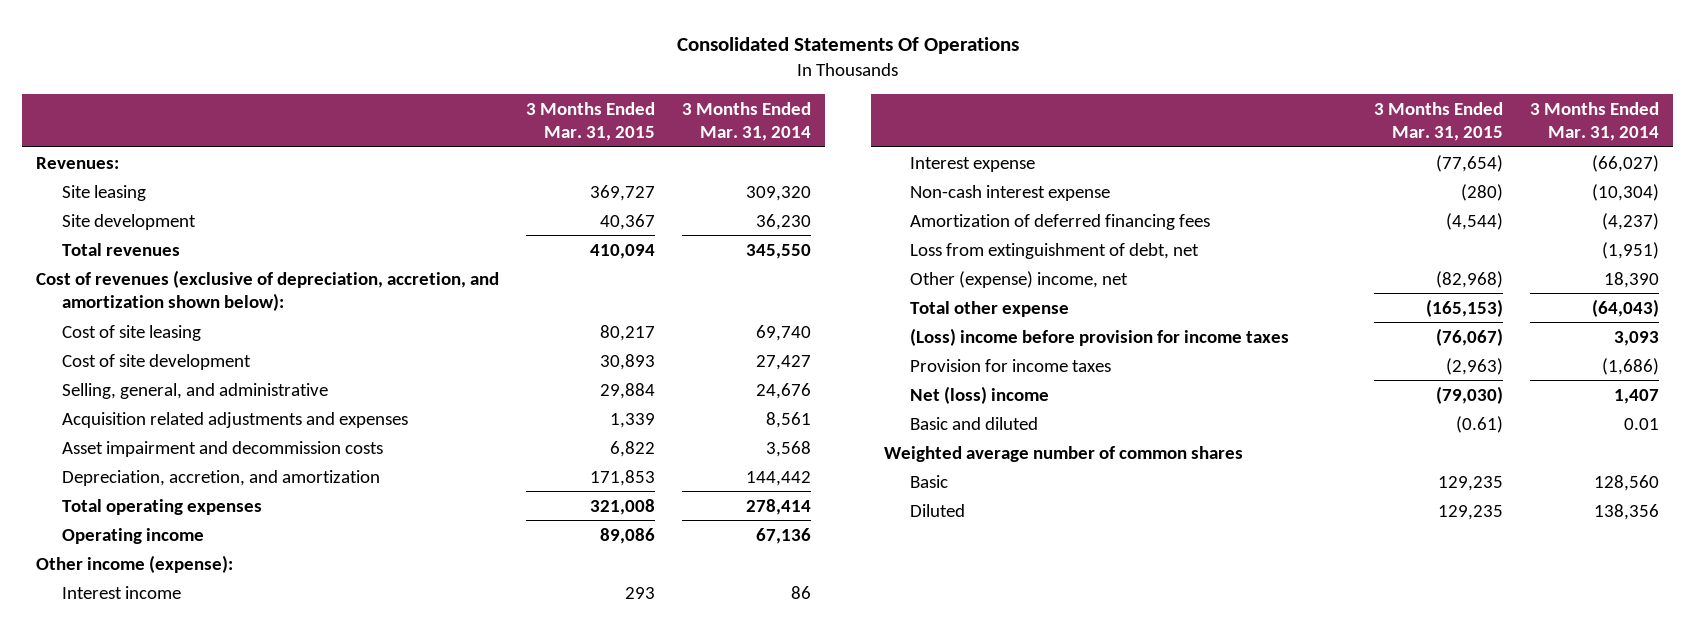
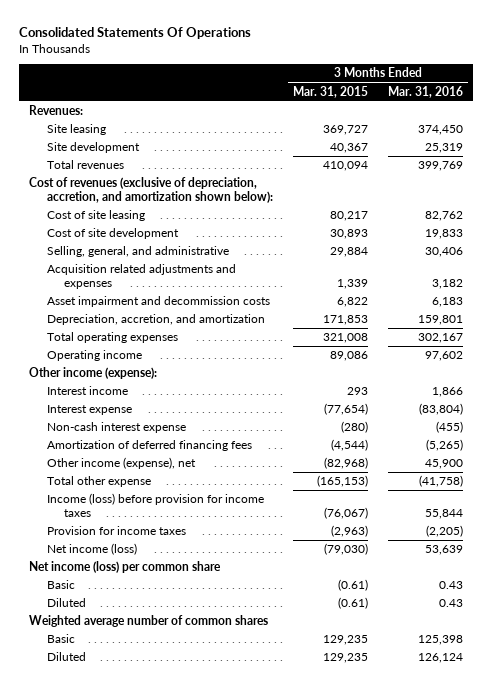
[682,101,812,142] 3 Months Ended Mar. 31, 2014 -> none
none -> [387,85,463,98] Mar. 31, 2016
[910,242,1200,259] Loss from extinguishment of debt, net -> none
[910,270,1129,288] Other (expense) income, net -> [46,457,196,470] Other income (expense), net
[910,327,1290,346] (Loss) income before provision for income taxes -> [46,493,264,517] Income (loss) before provision for income taxes
[910,416,1039,430] Basic and diluted -> none
[910,385,1050,404] Net (loss) income -> [46,543,137,556] Net income (loss)
none -> [29,561,222,574] Net income (loss) per common share
none -> [46,580,75,590] Basic
none -> [46,598,86,608] Diluted

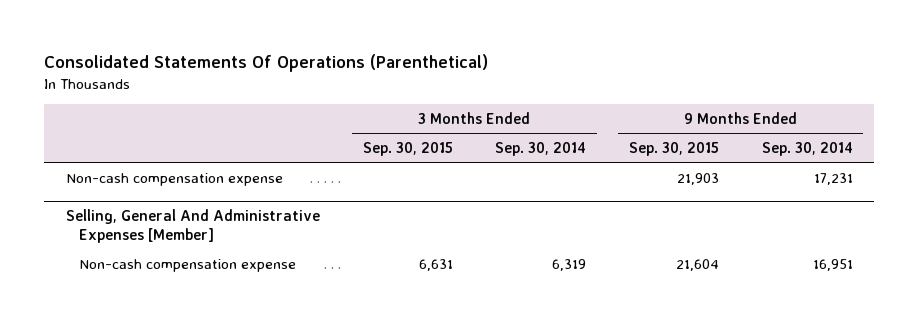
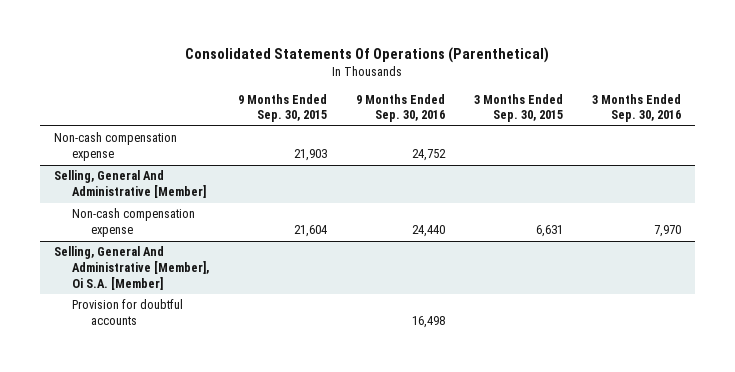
[495,141,587,156] Sep. 30, 2014 -> none
[761,141,853,156] Sep. 30, 2014 -> none
none -> [356,93,446,123] 9 Months Ended Sep. 30, 2016
none -> [591,93,681,123] 3 Months Ended Sep. 30, 2016
[65,209,320,243] Selling, General And Administrative Expenses [Member] -> [54,170,207,199] Selling, General And Administrative [Member]
none -> [54,246,210,290] Selling, General And Administrative [Member], Oi S.A. [Member]
none -> [72,299,184,326] Provision for doubtful accounts

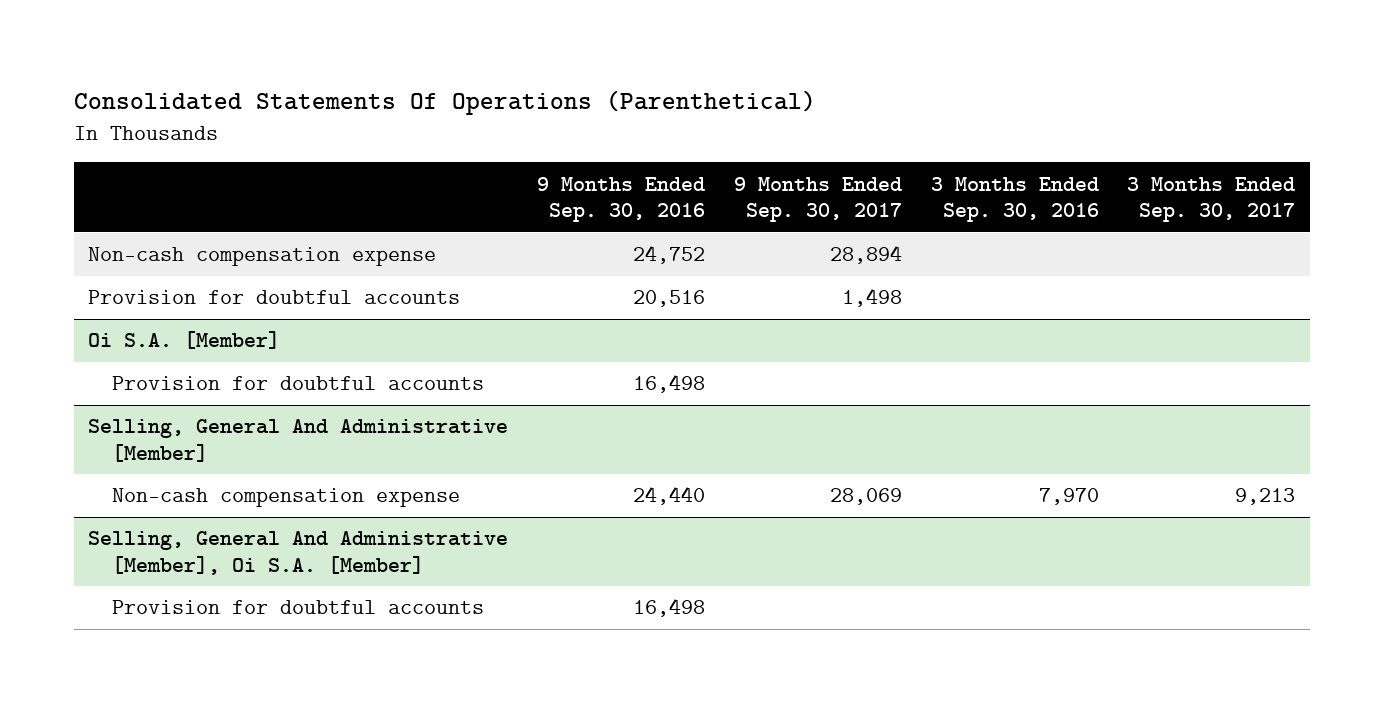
[238,93,328,123] 9 Months Ended Sep. 30, 2015 -> none
[473,93,563,123] 3 Months Ended Sep. 30, 2015 -> none
none -> [733,176,902,223] 9 Months Ended Sep. 30, 2017
none -> [1127,176,1296,223] 3 Months Ended Sep. 30, 2017
none -> [88,290,461,305] Provision for doubtful accounts
none -> [88,331,281,350] Oi S.A. [Member]
none -> [111,376,484,391] Provision for doubtful accounts

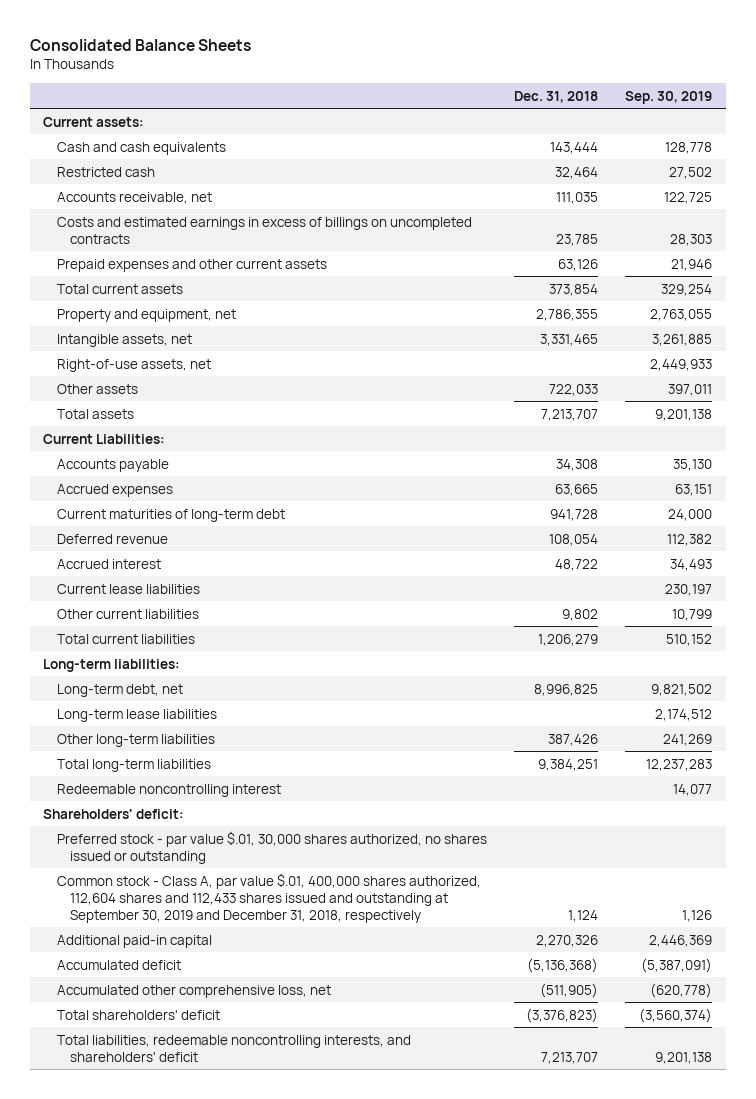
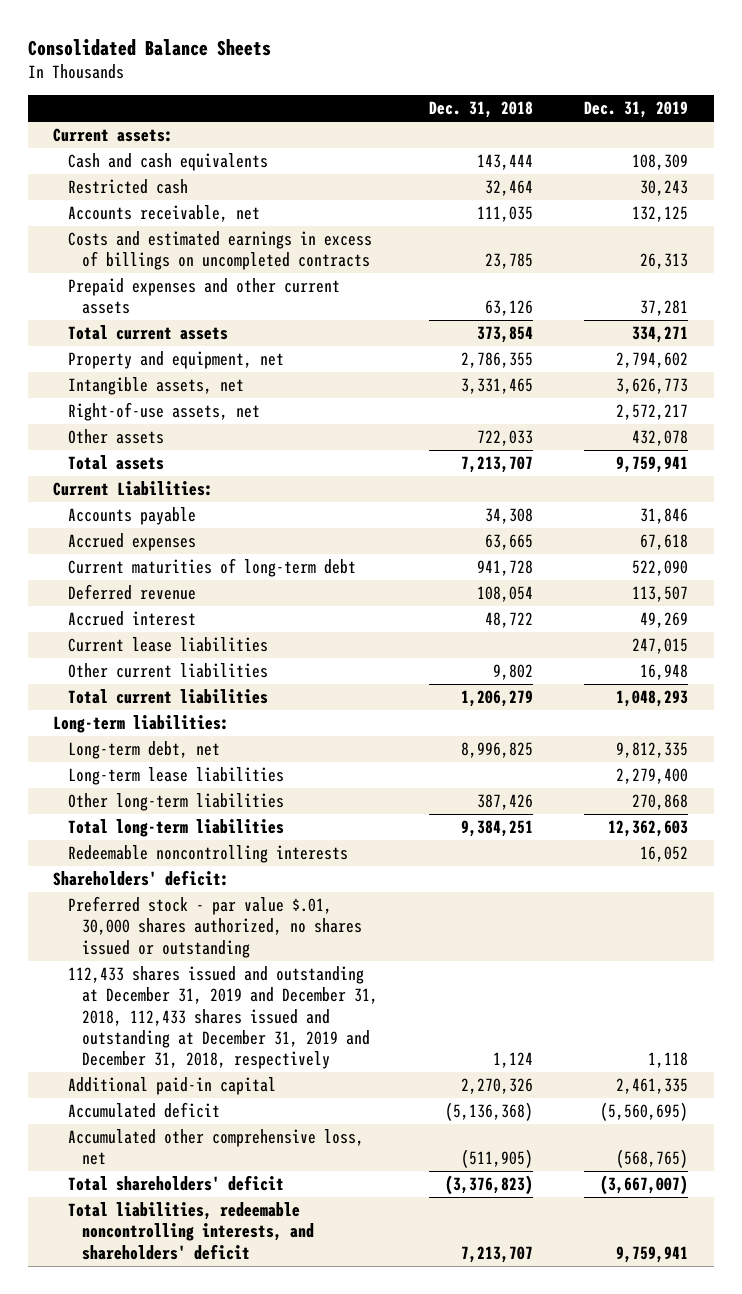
[625,90,713,104] Sep. 30, 2019 -> none
none -> [584,101,689,119] Dec. 31, 2019
[56,783,281,797] Redeemable noncontrolling interest -> [67,845,348,864] Redeemable noncontrolling interests
[56,872,481,923] Common stock - Class A, par value $.01, 400,000 shares authorized, 112,604 shares and 112,433 shares issued and outstanding at September 30, 2019 and December 31, 2018, respectively -> [67,966,379,1070] 112,433 shares issued and outstanding at December 31, 2019 and December 31, 2018, 112,433 shares issued and outstanding at December 31, 2019 and December 31, 2018, respectively

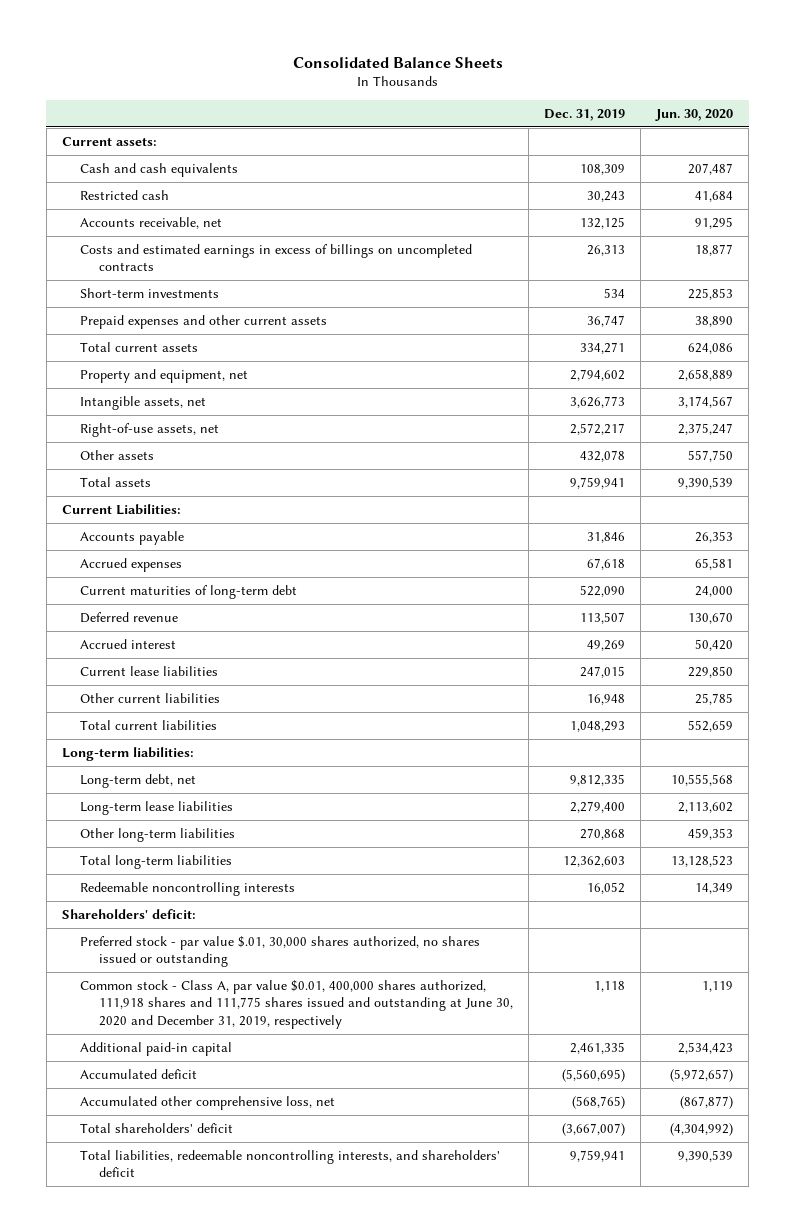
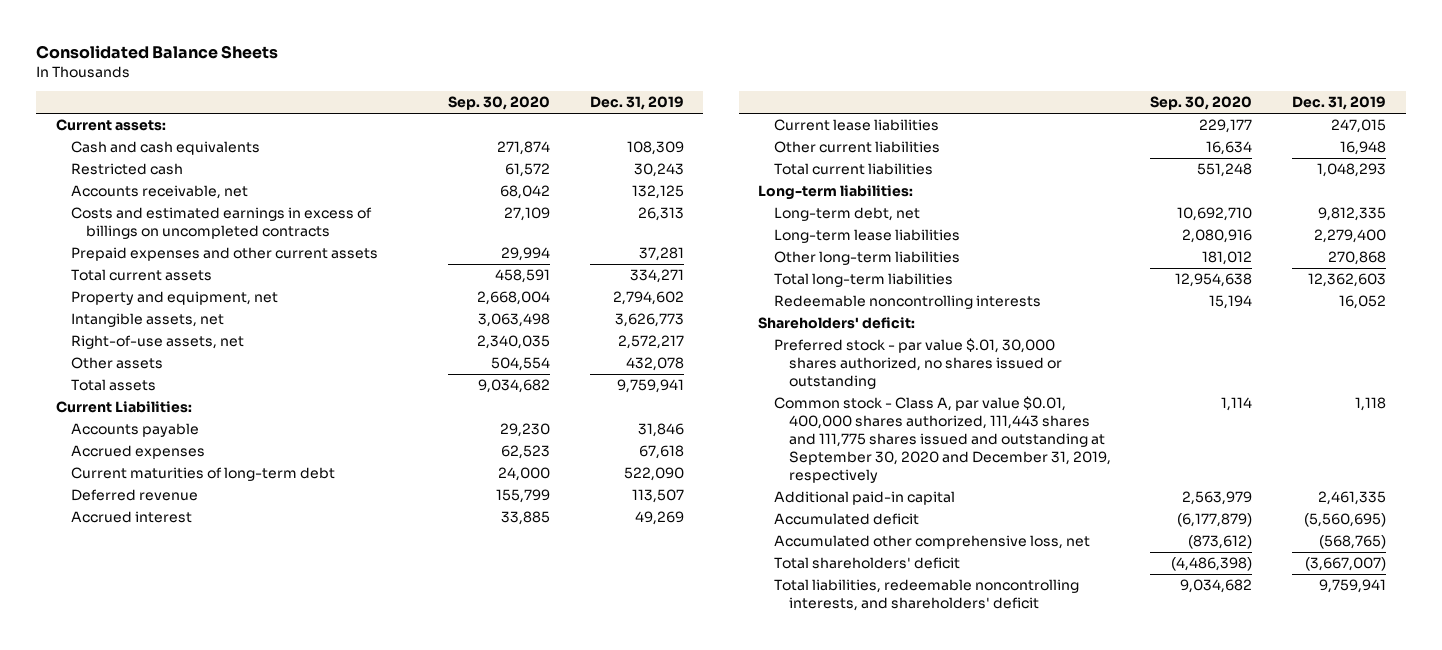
[655,108,734,121] Jun. 30, 2020 -> none
none -> [447,96,550,111] Sep. 30, 2020
[80,287,220,298] Short-term investments -> none
[586,314,625,327] 36,747 -> [638,246,684,261] 37,281
[80,979,513,1030] Common stock - Class A, par value $0.01, 400,000 shares authorized, 111,918 shares and 111,775 shares issued and outstanding at June 30, 2020 and December 31, 2019, respectively -> [773,395,1111,484] Common stock - Class A, par value $0.01, 400,000 shares authorized, 111,443 shares and 111,775 shares issued and outstanding at September 30, 2020 and December 31, 2019, respectively

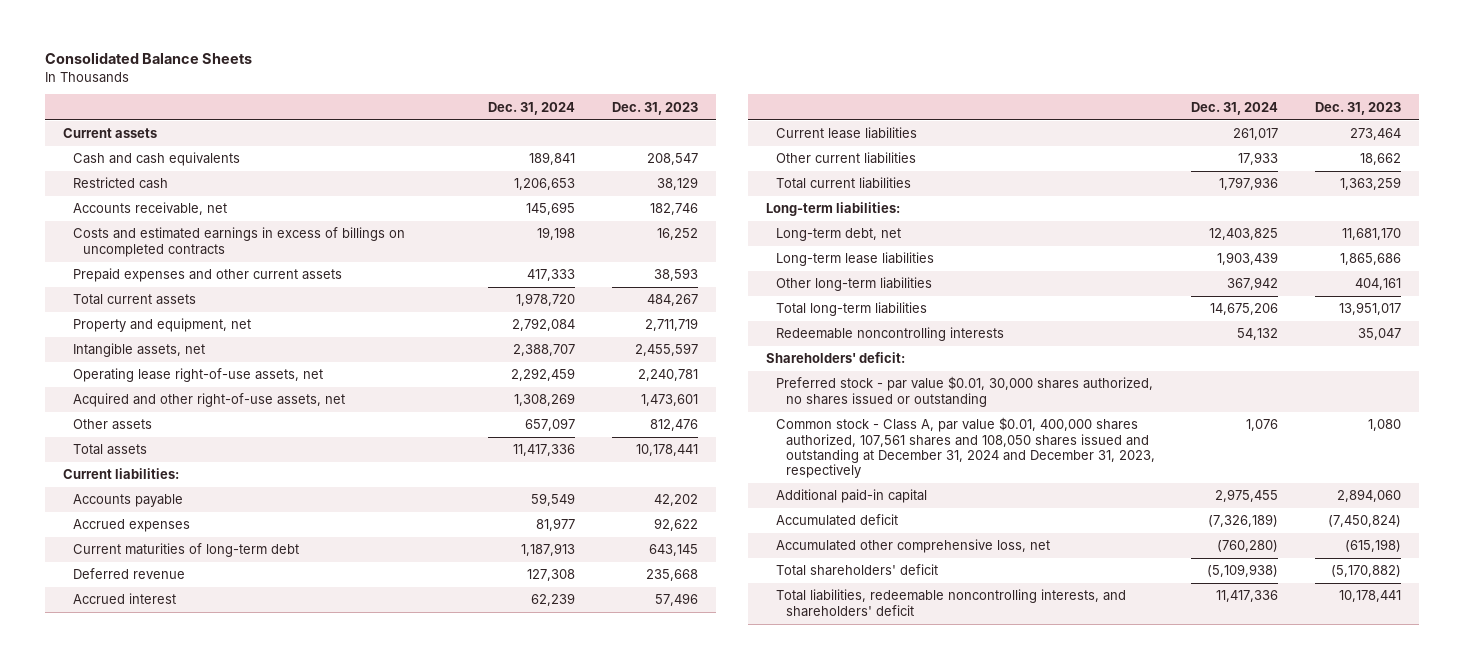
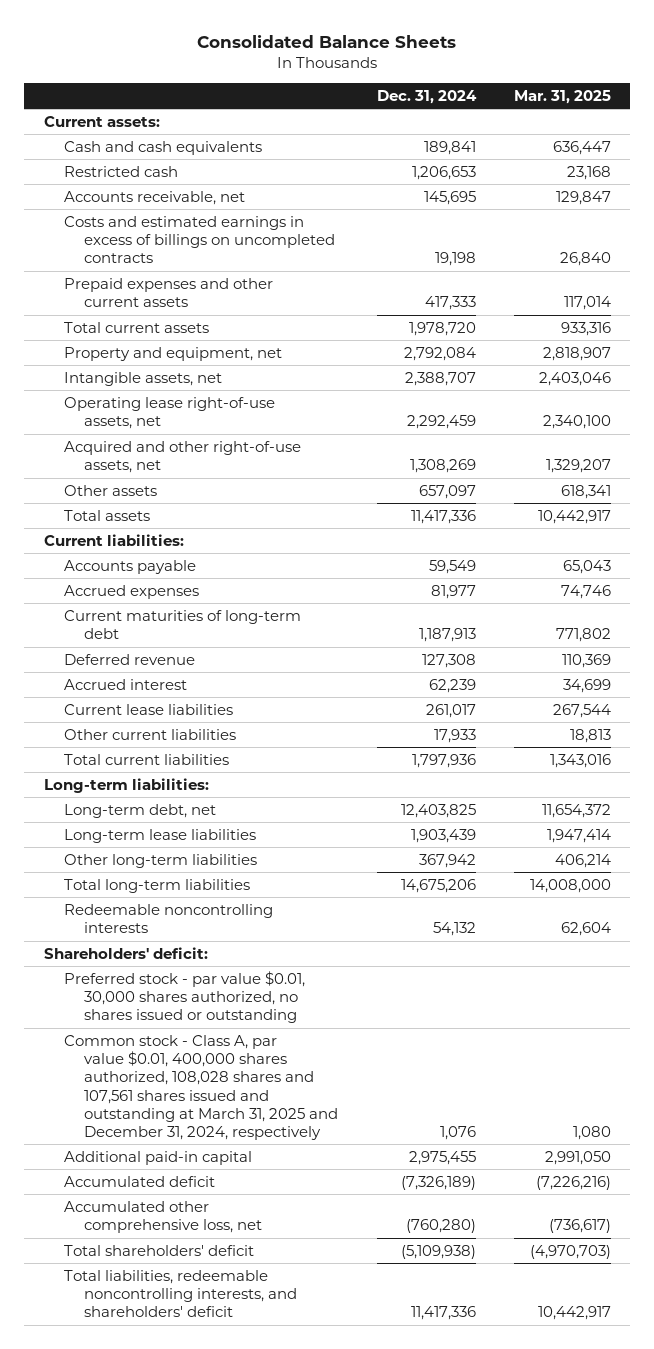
[611,101,698,115] Dec. 31, 2023 -> none
none -> [513,89,611,104] Mar. 31, 2025
[62,128,157,139] Current assets -> [43,115,160,127] Current assets:
[776,417,1156,479] Common stock - Class A, par value $0.01, 400,000 shares authorized, 107,561 shares and 108,050 shares issued and outstanding at December 31, 2024 and December 31, 2023, respectively -> [63,1034,339,1140] Common stock - Class A, par value $0.01, 400,000 shares authorized, 108,028 shares and 107,561 shares issued and outstanding at March 31, 2025 and December 31, 2024, respectively

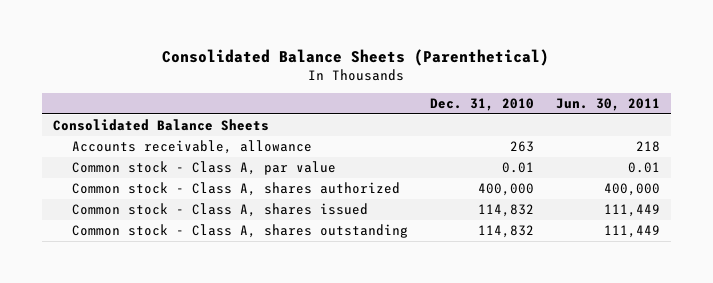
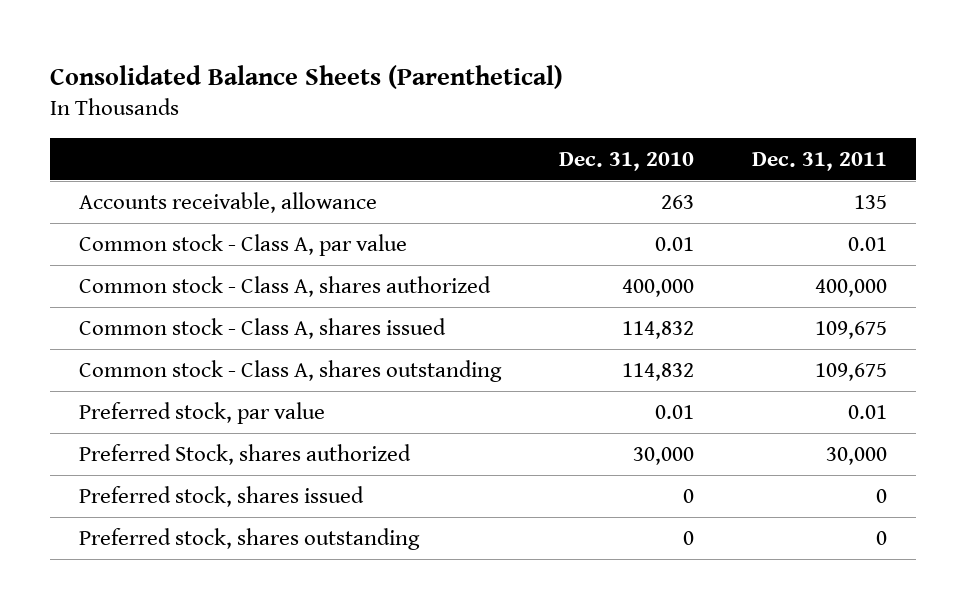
[556,98,661,112] Jun. 30, 2011 -> none
none -> [751,151,887,171] Dec. 31, 2011
[52,118,269,131] Consolidated Balance Sheets -> none
none -> [79,402,326,425] Preferred stock, par value
none -> [79,444,412,466] Preferred Stock, shares authorized
none -> [79,486,365,508] Preferred stock, shares issued
none -> [79,528,421,551] Preferred stock, shares outstanding

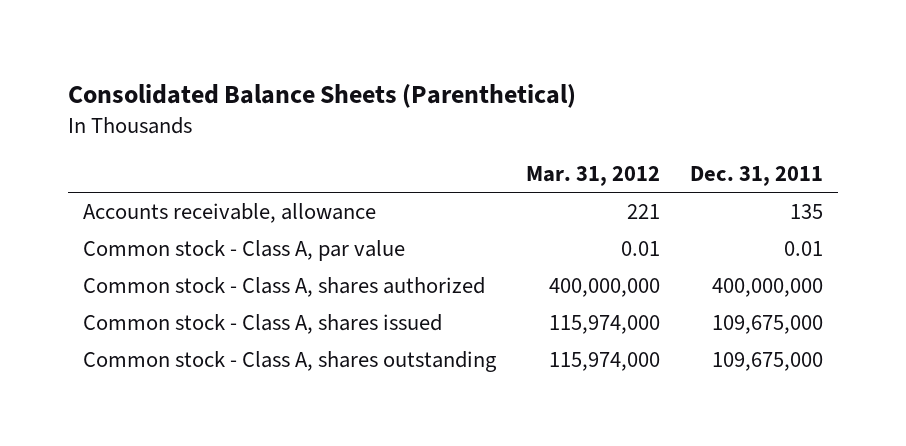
[558,151,694,171] Dec. 31, 2010 -> none
none -> [526,166,661,187] Mar. 31, 2012
[79,402,326,425] Preferred stock, par value -> none
[79,444,412,466] Preferred Stock, shares authorized -> none
[79,486,365,508] Preferred stock, shares issued -> none
[79,528,421,551] Preferred stock, shares outstanding -> none
[814,279,887,298] 400,000 -> [712,277,824,297] 400,000,000
[814,321,887,340] 109,675 -> [712,314,824,334] 109,675,000
[814,363,887,382] 109,675 -> [712,351,824,371] 109,675,000

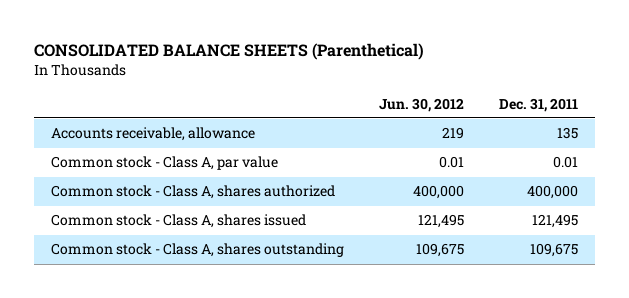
[67,83,576,108] Consolidated Balance Sheets (Parenthetical) -> [34,43,425,61] CONSOLIDATED BALANCE SHEETS (Parenthetical)
[526,166,661,187] Mar. 31, 2012 -> none
none -> [379,97,465,112] Jun. 30, 2012
[712,277,824,297] 400,000,000 -> [526,185,578,200] 400,000
[712,314,824,334] 109,675,000 -> [531,214,578,229] 121,495
[712,351,824,371] 109,675,000 -> [529,243,578,258] 109,675

